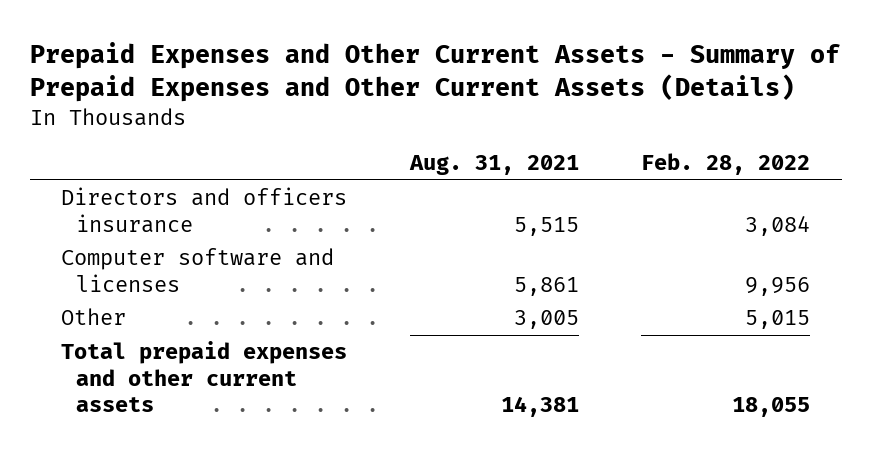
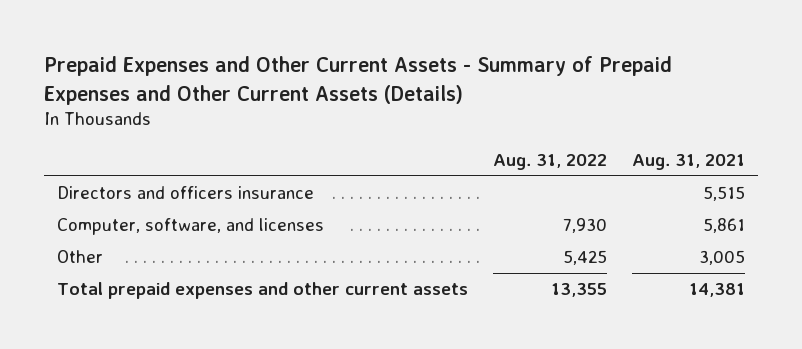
[641,153,811,176] Feb. 28, 2022 -> none
none -> [492,154,607,171] Aug. 31, 2022
[61,248,335,292] Computer software and licenses -> [56,218,324,236] Computer, software, and licenses

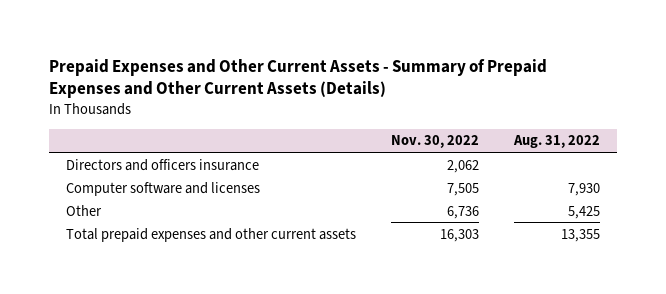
[632,154,746,171] Aug. 31, 2021 -> none
none -> [391,135,480,149] Nov. 30, 2022
[56,218,324,236] Computer, software, and licenses -> [66,181,261,196] Computer software and licenses

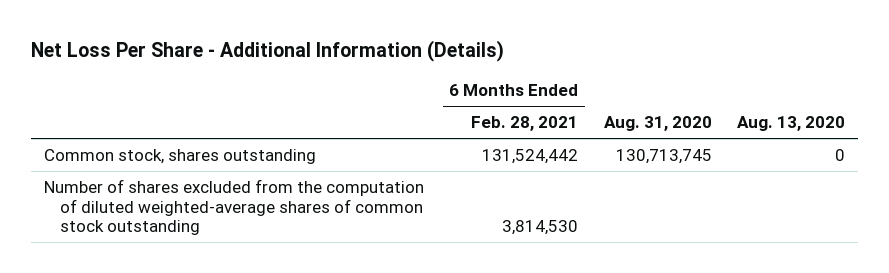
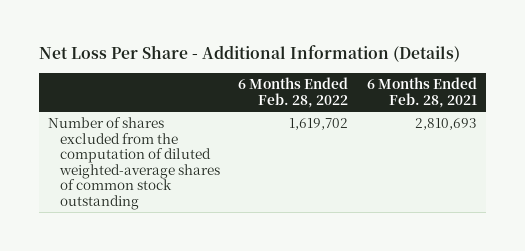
[603,116,712,132] Aug. 31, 2020 -> none
[737,116,846,132] Aug. 13, 2020 -> none
none -> [238,77,349,108] 6 Months Ended Feb. 28, 2022
[43,149,316,165] Common stock, shares outstanding -> none
[502,220,579,236] 3,814,530 -> [415,118,478,131] 2,810,693

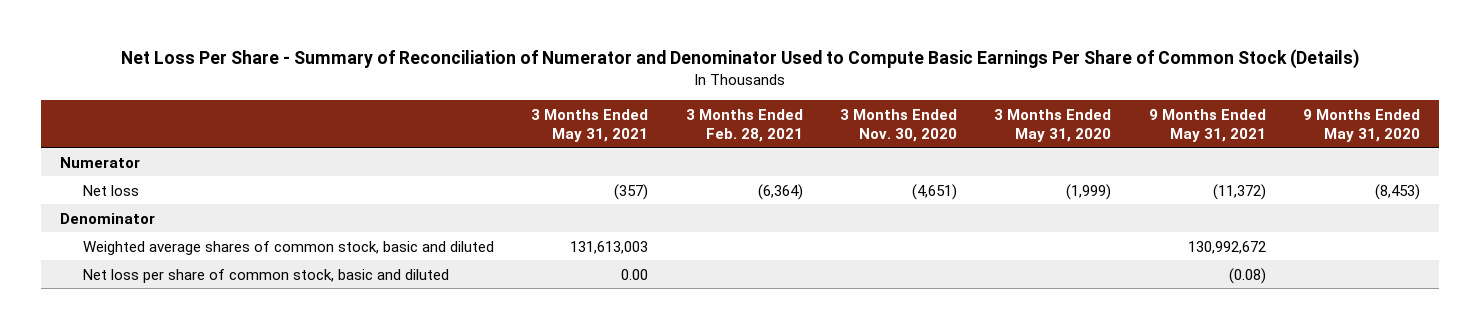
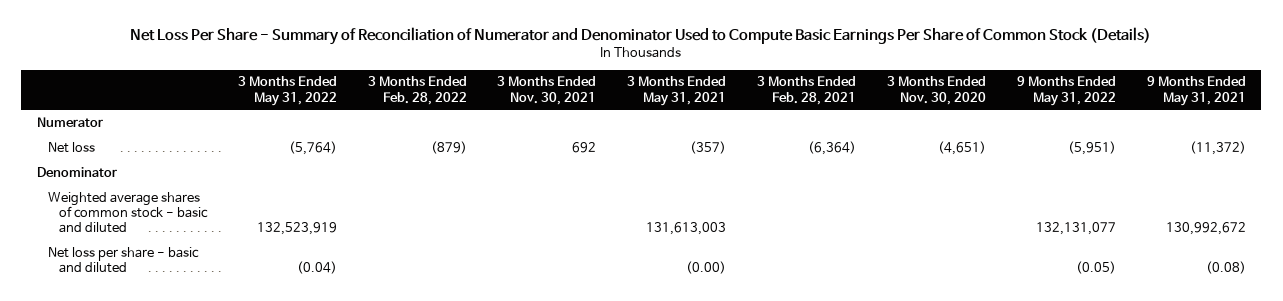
[994,108,1112,142] 3 Months Ended May 31, 2020 -> none
[1303,108,1421,142] 9 Months Ended May 31, 2020 -> none
none -> [237,76,337,106] 3 Months Ended May 31, 2022
none -> [367,76,467,105] 3 Months Ended Feb. 28, 2022
none -> [497,76,597,105] 3 Months Ended Nov. 30, 2021
none -> [1017,76,1117,106] 9 Months Ended May 31, 2022
[82,240,494,255] Weighted average shares of common stock, basic and diluted -> [47,191,208,234] Weighted average shares of common stock - basic and diluted
[82,268,449,283] Net loss per share of common stock, basic and diluted -> [47,246,199,273] Net loss per share - basic and diluted
[621,268,649,280] 0.00 -> [686,260,727,274] (0.00)

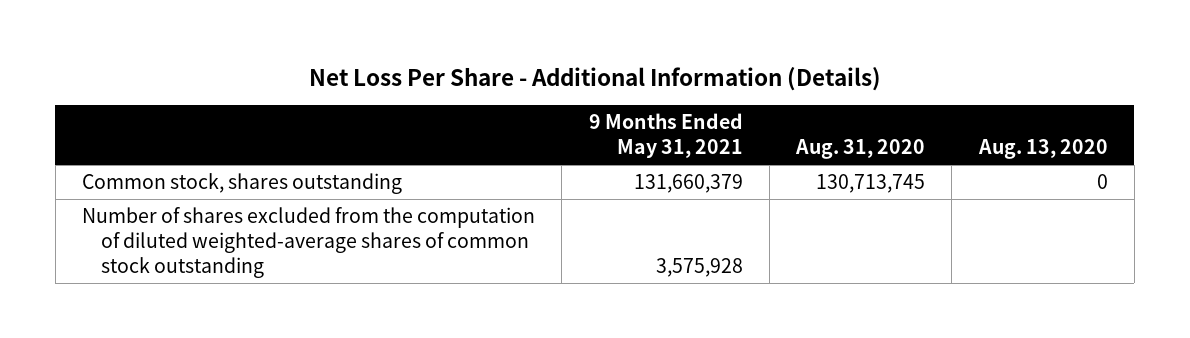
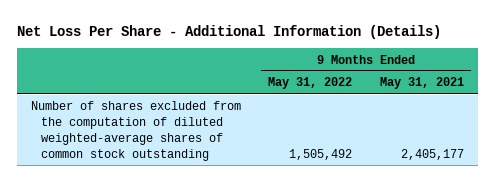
[795,139,926,160] Aug. 31, 2020 -> none
[977,139,1108,160] Aug. 13, 2020 -> none
none -> [268,77,353,90] May 31, 2022
[82,173,403,195] Common stock, shares outstanding -> none
[655,258,743,278] 3,575,928 -> [400,148,464,160] 2,405,177

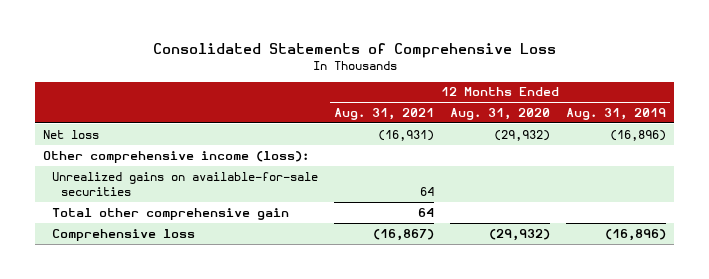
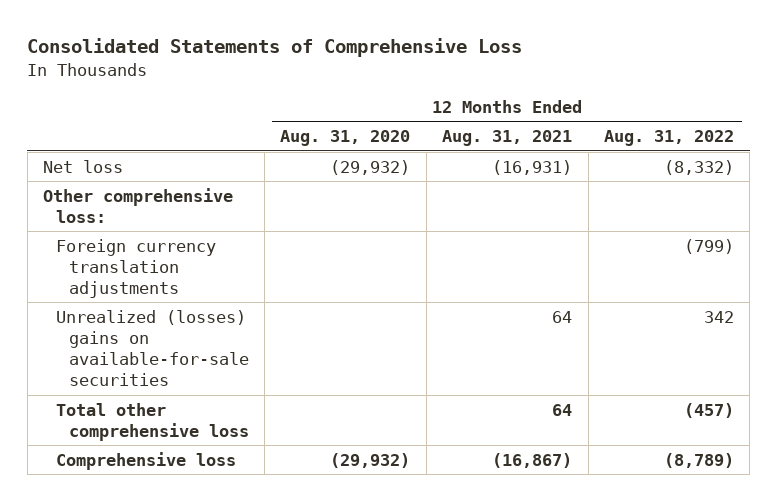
[566,107,667,120] Aug. 31, 2019 -> none
none -> [603,130,734,147] Aug. 31, 2022
[43,150,310,163] Other comprehensive income (loss): -> [43,187,234,223] Other comprehensive loss:
none -> [55,238,216,298] Foreign currency translation adjustments
[51,171,318,197] Unrealized gains on available-for-sale securities -> [55,309,249,386] Unrealized (losses) gains on available-for-sale securities
[51,207,289,220] Total other comprehensive gain -> [55,402,249,441] Total other comprehensive loss

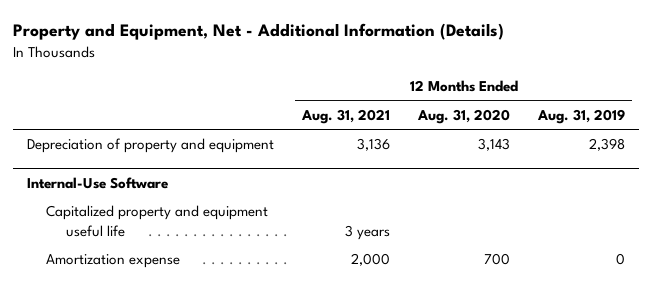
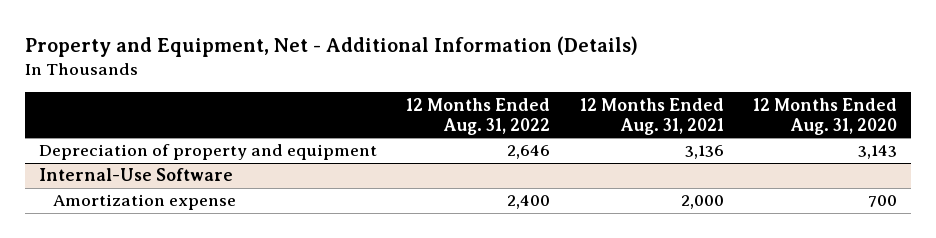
[537,108,626,124] Aug. 31, 2019 -> none
none -> [406,97,551,135] 12 Months Ended Aug. 31, 2022
[46,205,269,237] Capitalized property and equipment useful life -> none

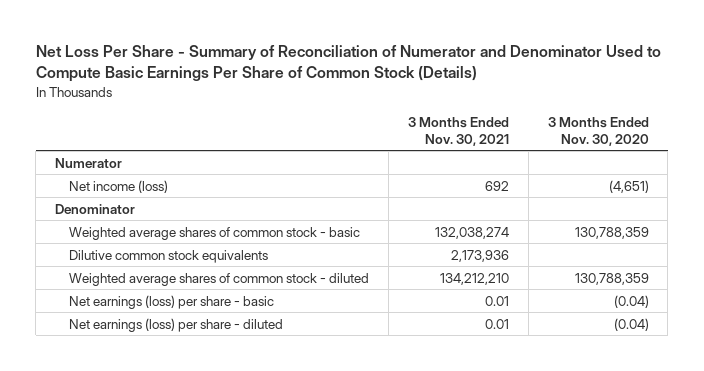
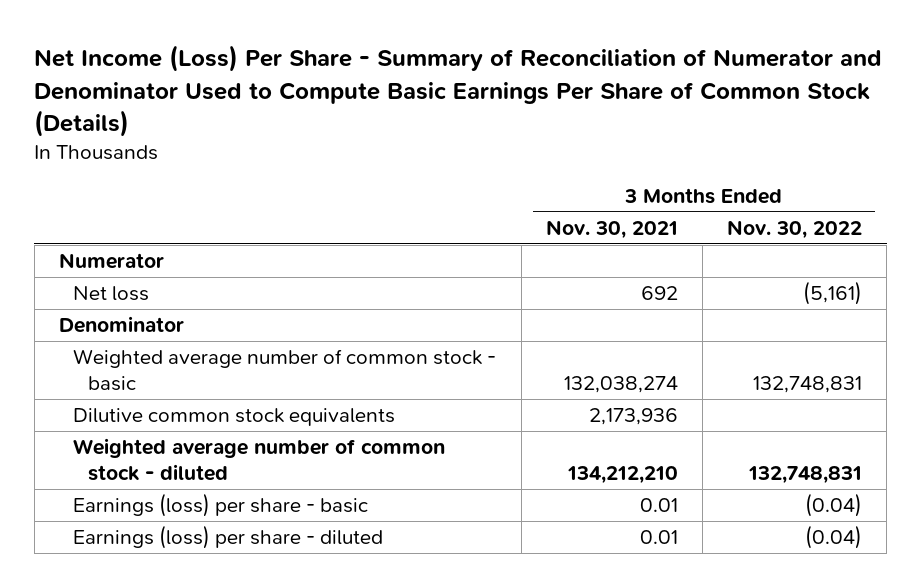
[35,45,661,83] Net Loss Per Share - Summary of Reconciliation of Numerator and Denominator Used to Compute Basic Earnings Per Share of Common Stock (Details) -> [34,45,883,138] Net Income (Loss) Per Share - Summary of Reconciliation of Numerator and Denominator Used to Compute Basic Earnings Per Share of Common Stock (Details)
[547,117,649,146] 3 Months Ended Nov. 30, 2020 -> none
none -> [727,219,863,239] Nov. 30, 2022
[69,179,169,193] Net income (loss) -> [73,286,150,302] Net loss
[69,226,361,240] Weighted average shares of common stock - basic -> [73,349,497,392] Weighted average number of common stock - basic
[69,272,370,286] Weighted average shares of common stock - diluted -> [73,438,446,482] Weighted average number of common stock - diluted
[69,294,275,309] Net earnings (loss) per share - basic -> [73,493,369,518] Earnings (loss) per share - basic
[69,317,284,332] Net earnings (loss) per share - diluted -> [73,525,384,550] Earnings (loss) per share - diluted

